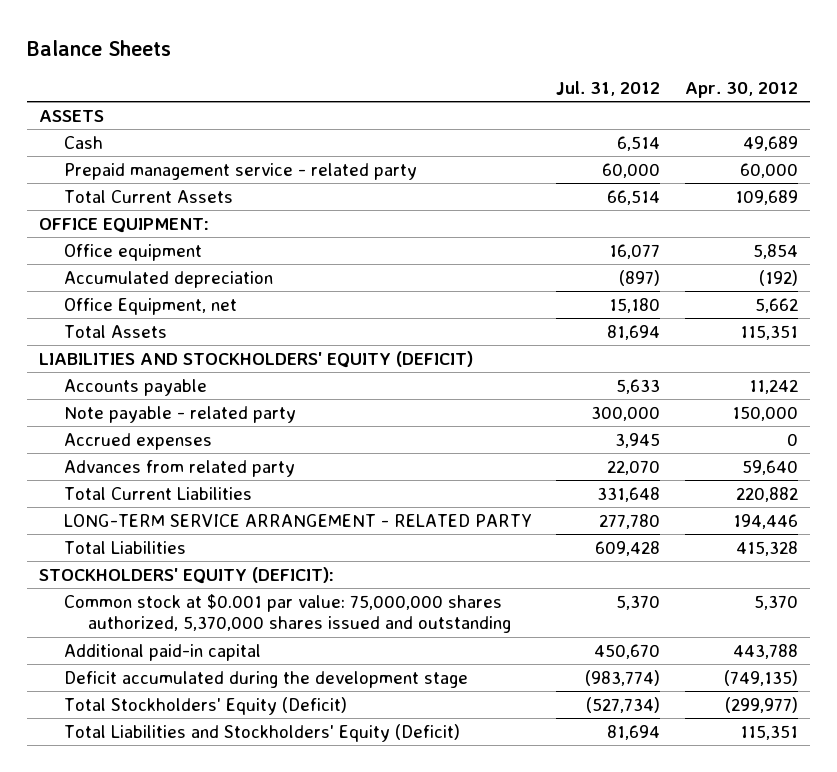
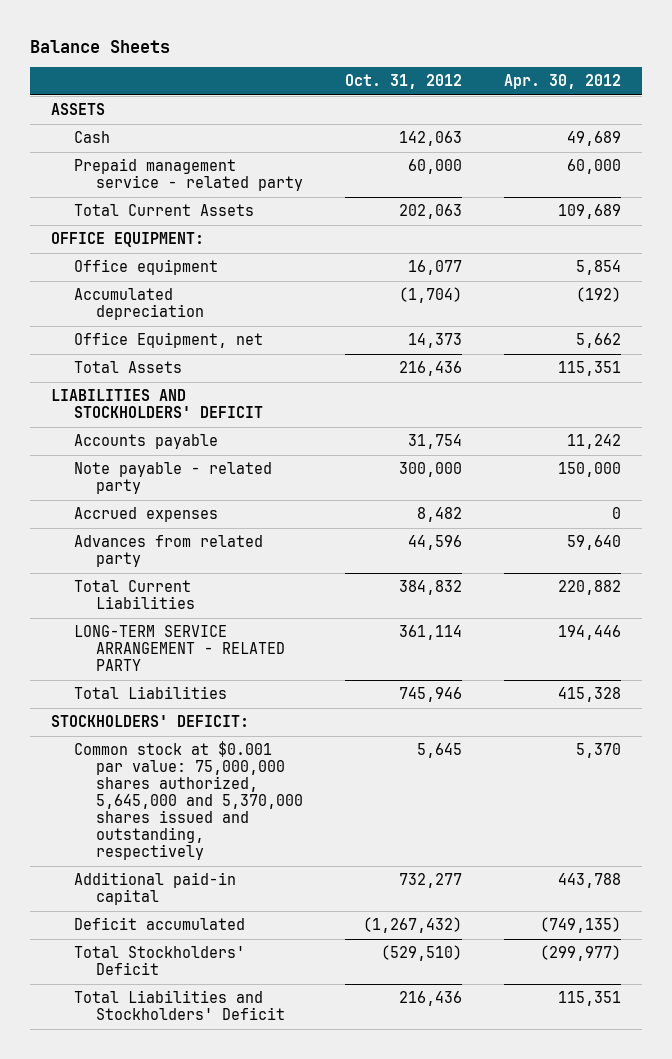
[556,80,661,96] Jul. 31, 2012 -> none
none -> [345,74,463,90] Oct. 31, 2012
[39,350,474,368] LIABILITIES AND STOCKHOLDERS' EQUITY (DEFICIT) -> [51,389,263,419] LIABILITIES AND STOCKHOLDERS' DEFICIT
[39,566,335,584] STOCKHOLDERS' EQUITY (DEFICIT): -> [51,715,250,728] STOCKHOLDERS' DEFICIT:
[63,593,512,634] Common stock at $0.001 par value: 75,000,000 shares authorized, 5,370,000 shares issued and outstanding -> [73,741,304,860] Common stock at $0.001 par value: 75,000,000 shares authorized, 5,645,000 and 5,370,000 shares issued and outstanding, respectively
[63,670,468,688] Deficit accumulated during the development stage -> [73,917,245,931] Deficit accumulated
[63,696,347,715] Total Stockholders' Equity (Deficit) -> [73,946,245,976] Total Stockholders' Deficit
[63,723,460,742] Total Liabilities and Stockholders' Equity (Deficit) -> [73,990,286,1021] Total Liabilities and Stockholders' Deficit

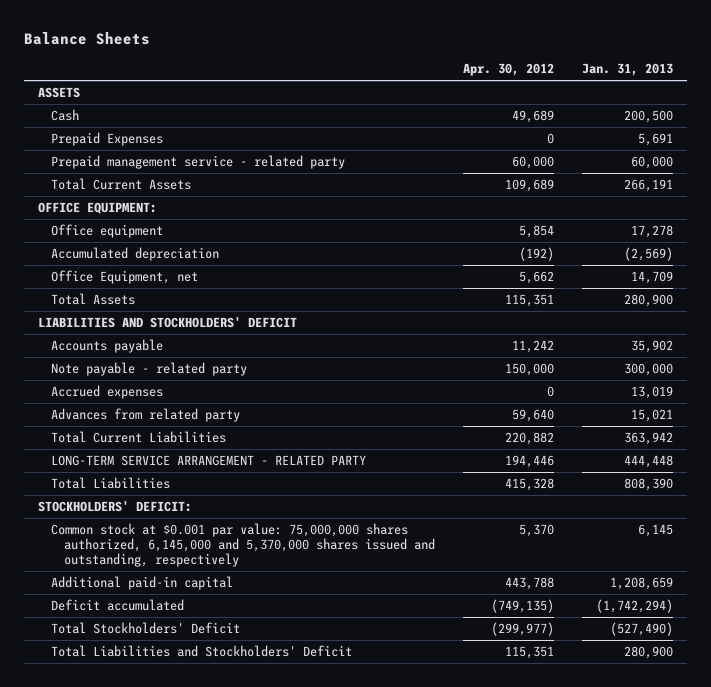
[345,74,463,90] Oct. 31, 2012 -> none
none -> [582,63,674,77] Jan. 31, 2013
none -> [50,132,163,147] Prepaid Expenses
[73,741,304,860] Common stock at $0.001 par value: 75,000,000 shares authorized, 5,645,000 and 5,370,000 shares issued and outstanding, respectively -> [50,523,435,567] Common stock at $0.001 par value: 75,000,000 shares authorized, 6,145,000 and 5,370,000 shares issued and outstanding, respectively

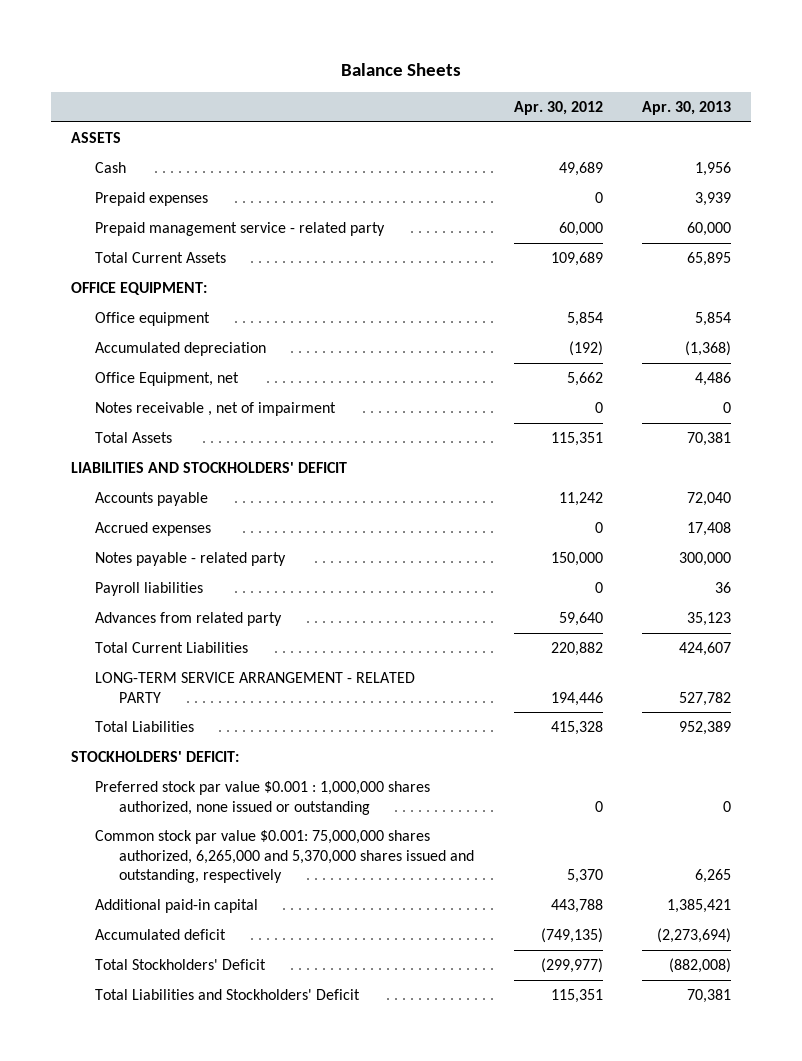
[582,63,674,77] Jan. 31, 2013 -> none
none -> [642,101,732,116] Apr. 30, 2013
[50,132,163,147] Prepaid Expenses -> [95,192,209,207] Prepaid expenses
none -> [95,402,337,417] Notes receivable , net of impairment
[50,362,247,377] Note payable - related party -> none
none -> [95,552,287,567] Notes payable - related party
none -> [95,582,204,597] Payroll liabilities
none -> [95,781,431,815] Preferred stock par value $0.001 : 1,000,000 shares authorized, none issued or outstanding
[50,523,435,567] Common stock at $0.001 par value: 75,000,000 shares authorized, 6,145,000 and 5,370,000 shares issued and outstanding, respectively -> [95,830,475,884] Common stock par value $0.001: 75,000,000 shares authorized, 6,265,000 and 5,370,000 shares issued and outstanding, respectively
[50,599,184,612] Deficit accumulated -> [95,929,227,941] Accumulated deficit

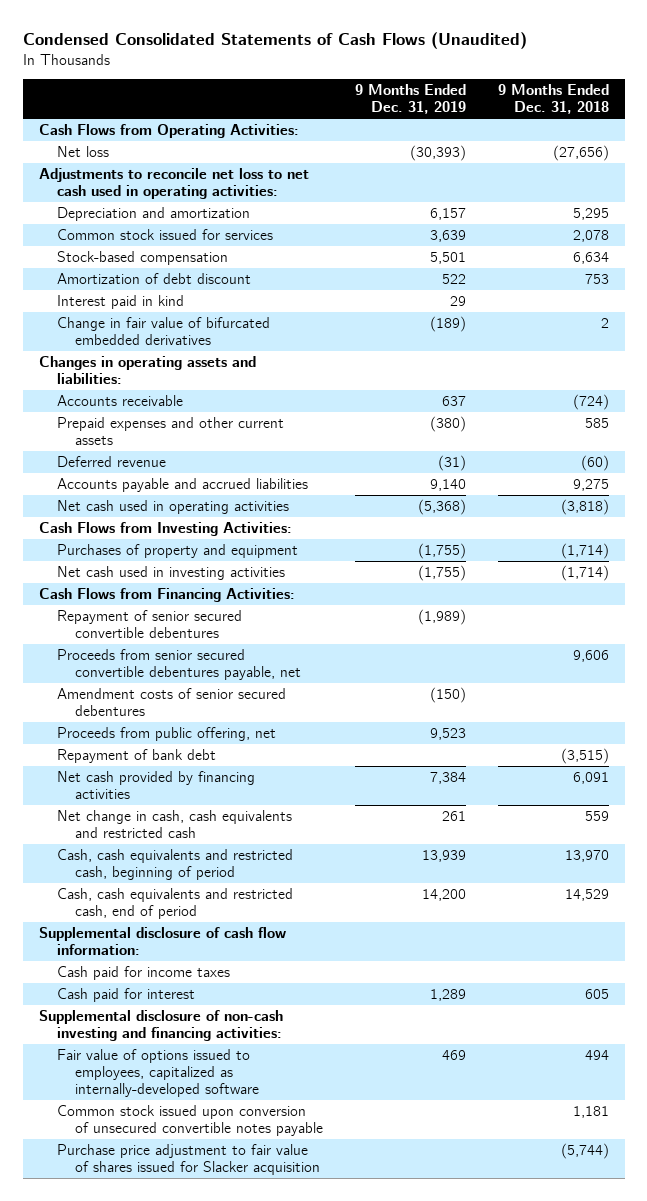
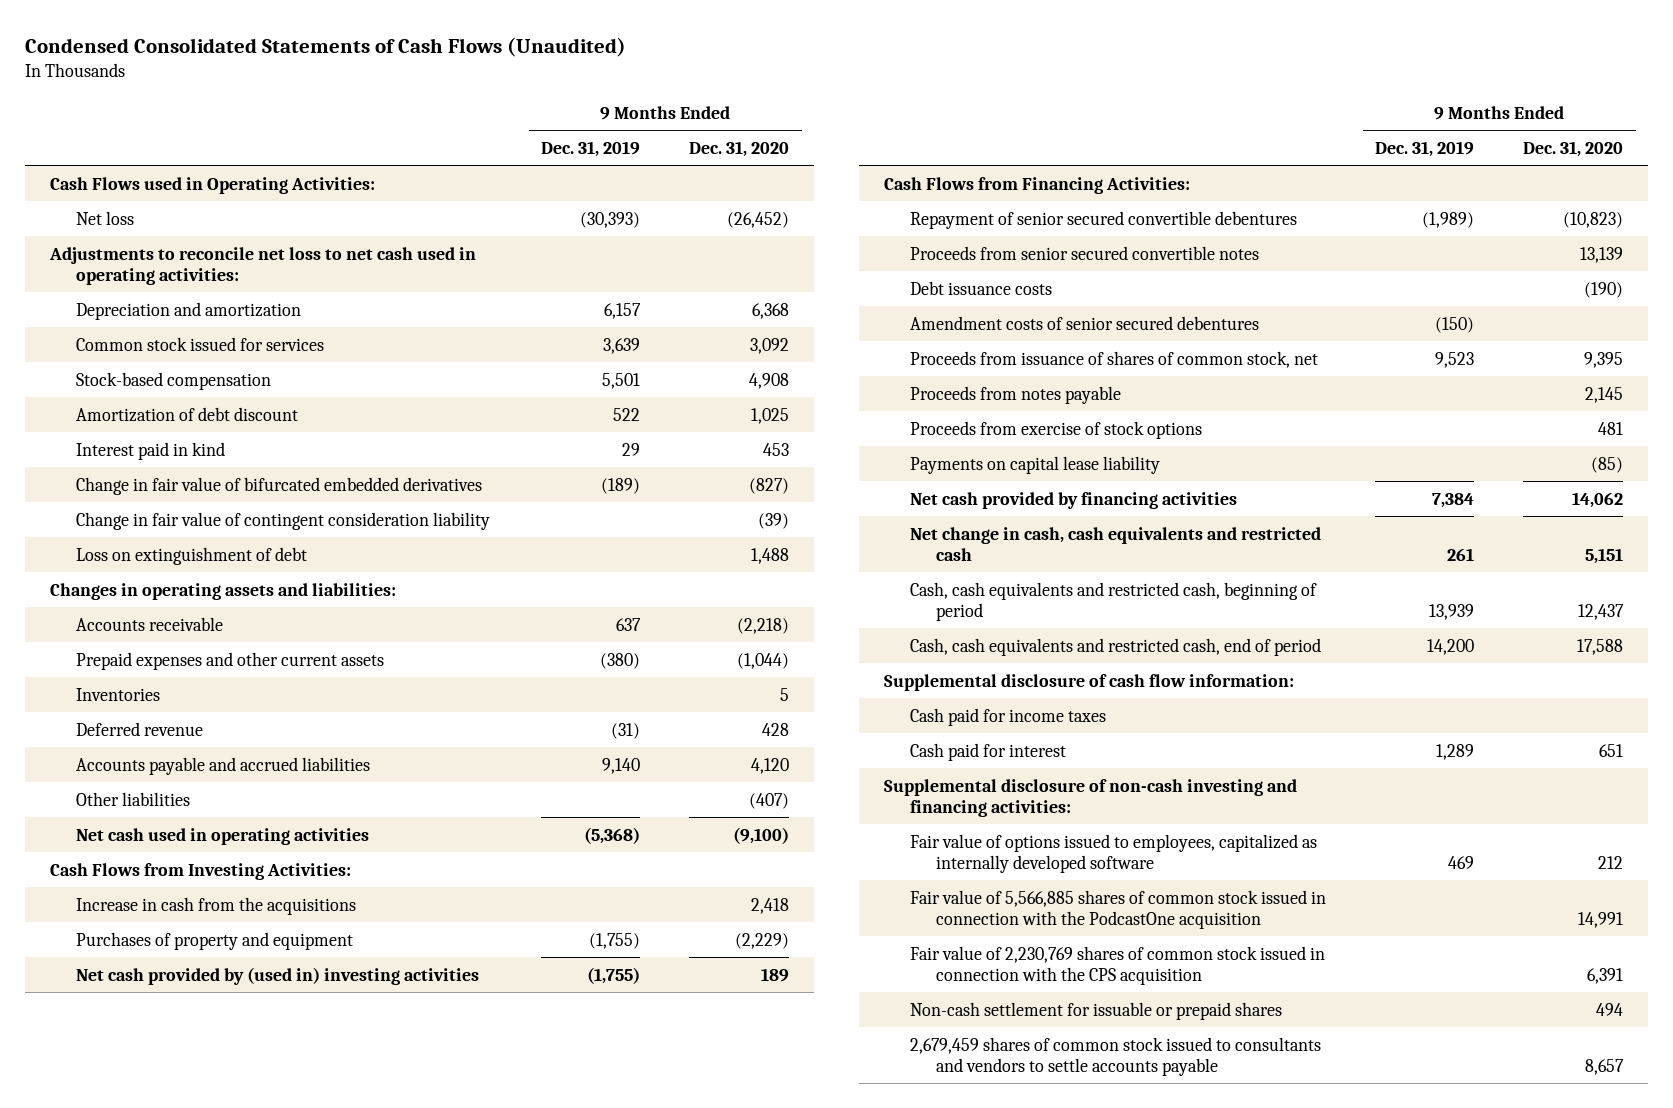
[497,84,609,115] 9 Months Ended Dec. 31, 2018 -> none
none -> [689,141,790,158] Dec. 31, 2020
[38,124,299,139] Cash Flows from Operating Activities: -> [49,176,375,194] Cash Flows used in Operating Activities:
none -> [75,511,490,530] Change in fair value of contingent consideration liability
none -> [75,546,307,565] Loss on extinguishment of debt
none -> [75,687,160,701] Inventories
none -> [75,791,190,806] Other liabilities
none -> [75,896,356,915] Increase in cash from the acquisitions
[56,566,285,581] Net cash used in investing activities -> [75,966,479,985] Net cash provided by (used in) investing activities
[56,649,301,680] Proceeds from senior secured convertible debentures payable, net -> [909,245,1259,260] Proceeds from senior secured convertible notes
none -> [909,280,1052,295] Debt issuance costs
[56,749,216,764] Repayment of bank debt -> none
[56,727,276,742] Proceeds from public offering, net -> [909,350,1318,368] Proceeds from issuance of shares of common stock, net
none -> [909,385,1121,404] Proceeds from notes payable
none -> [909,420,1202,439] Proceeds from exercise of stock options
none -> [909,455,1160,474] Payments on capital lease liability
[56,1105,323,1136] Common stock issued upon conversion of unsecured convertible notes payable -> none
[56,1144,320,1175] Purchase price adjustment to fair value of shares issued for Slacker acquisition -> none
[56,1049,259,1097] Fair value of options issued to employees, capitalized as internally-developed software -> [909,833,1317,874] Fair value of options issued to employees, capitalized as internally developed software
none -> [909,889,1326,930] Fair value of 5,566,885 shares of common stock issued in connection with the PodcastOne acquisition
none -> [909,945,1325,986] Fair value of 2,230,769 shares of common stock issued in connection with the CPS acquisition
none -> [909,1001,1282,1020] Non-cash settlement for issuable or prepaid shares
none -> [909,1036,1321,1077] 2,679,459 shares of common stock issued to consultants and vendors to settle accounts payable

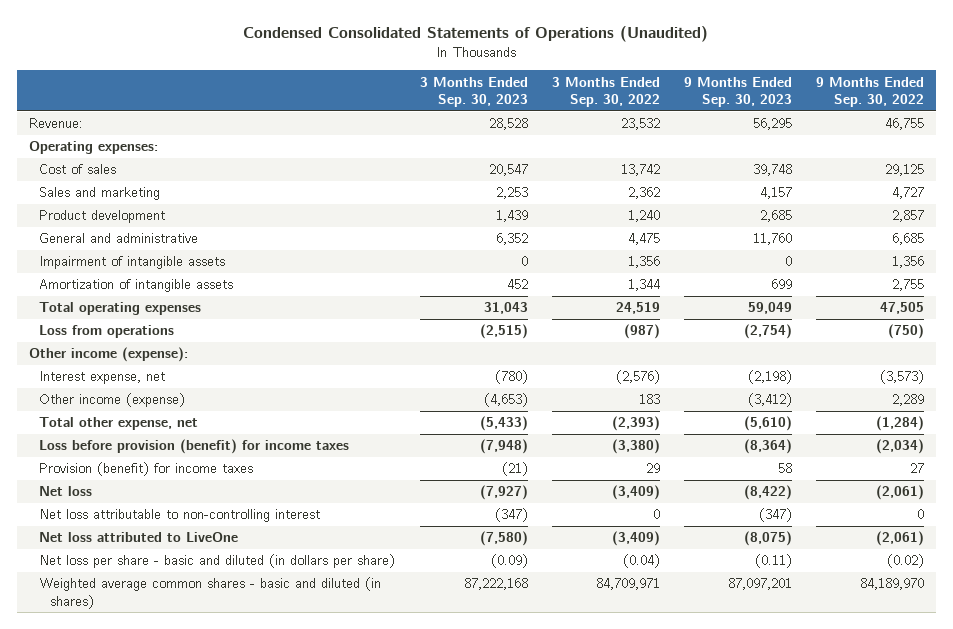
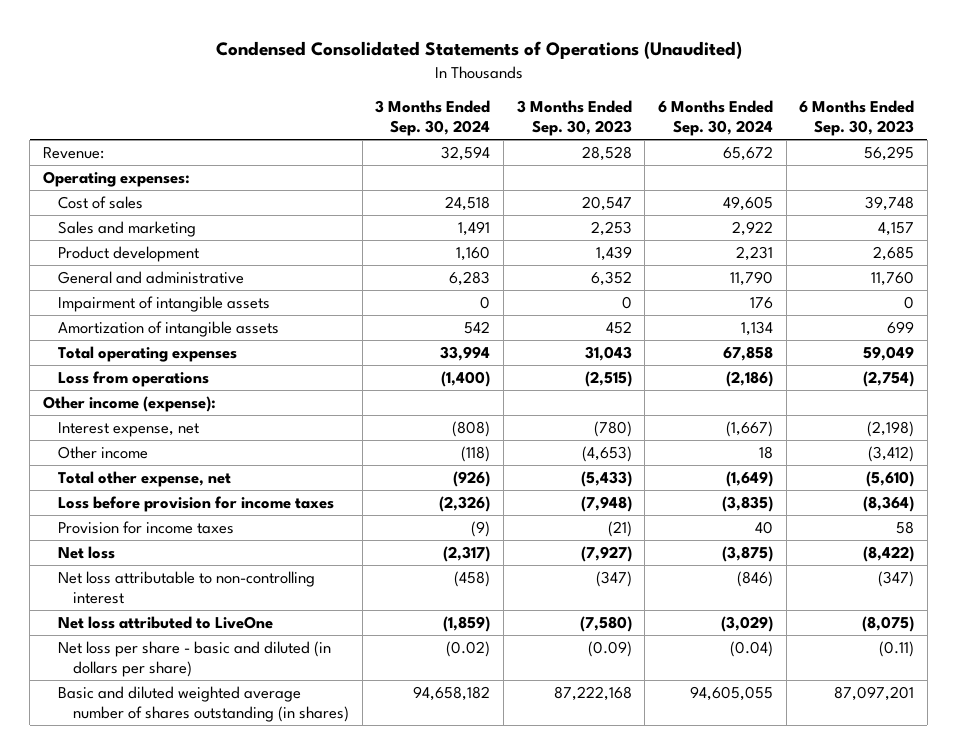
[551,76,660,108] 3 Months Ended Sep. 30, 2022 -> none
[683,76,792,108] 9 Months Ended Sep. 30, 2023 -> none
[815,76,924,108] 9 Months Ended Sep. 30, 2022 -> none
none -> [375,100,491,137] 3 Months Ended Sep. 30, 2024
none -> [657,100,773,137] 6 Months Ended Sep. 30, 2024
none -> [799,100,915,137] 6 Months Ended Sep. 30, 2023
[39,393,186,408] Other income (expense) -> [57,445,148,459] Other income
[39,439,350,455] Loss before provision (benefit) for income taxes -> [57,495,334,512] Loss before provision for income taxes
[39,462,254,477] Provision (benefit) for income taxes -> [57,520,234,534] Provision for income taxes
[39,577,382,609] Weighted average common shares - basic and diluted (in shares) -> [57,685,350,723] Basic and diluted weighted average number of shares outstanding (in shares)

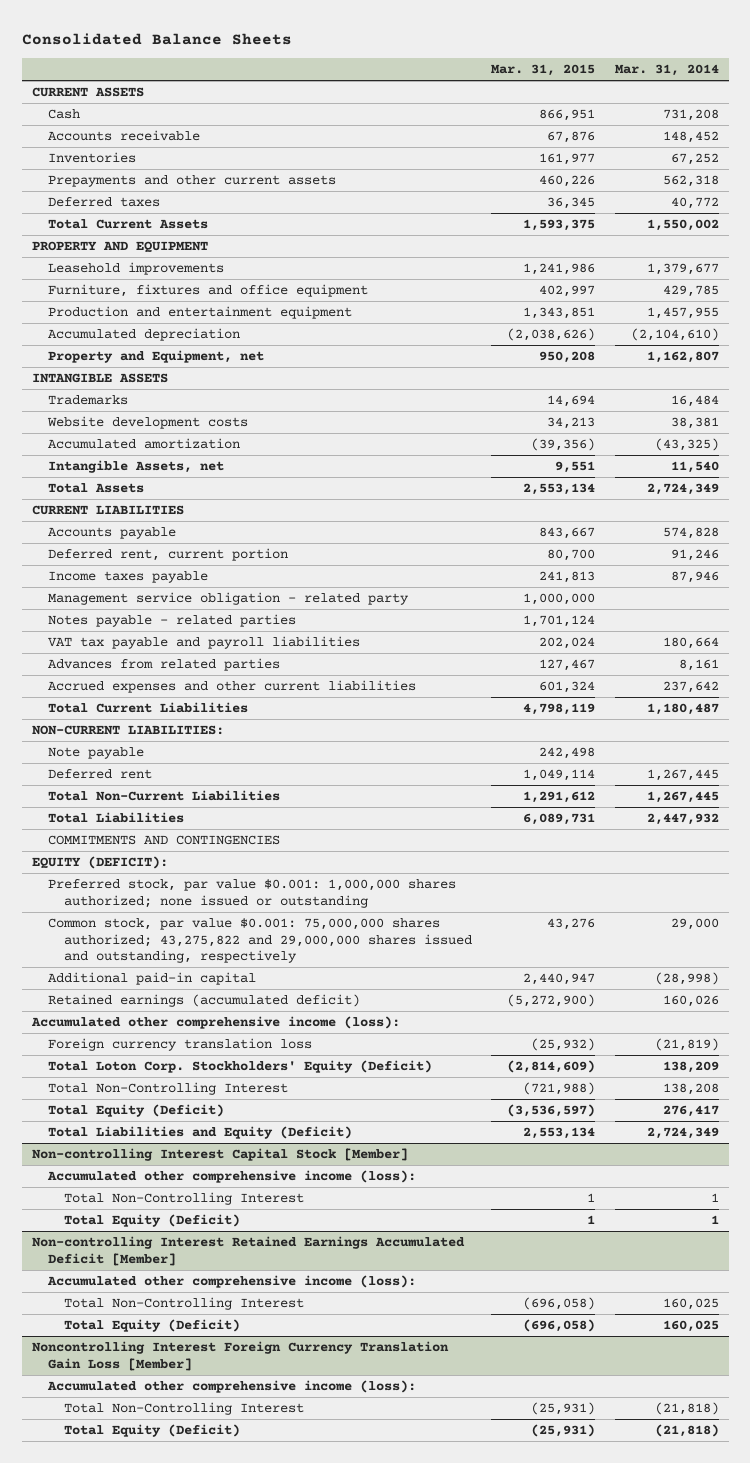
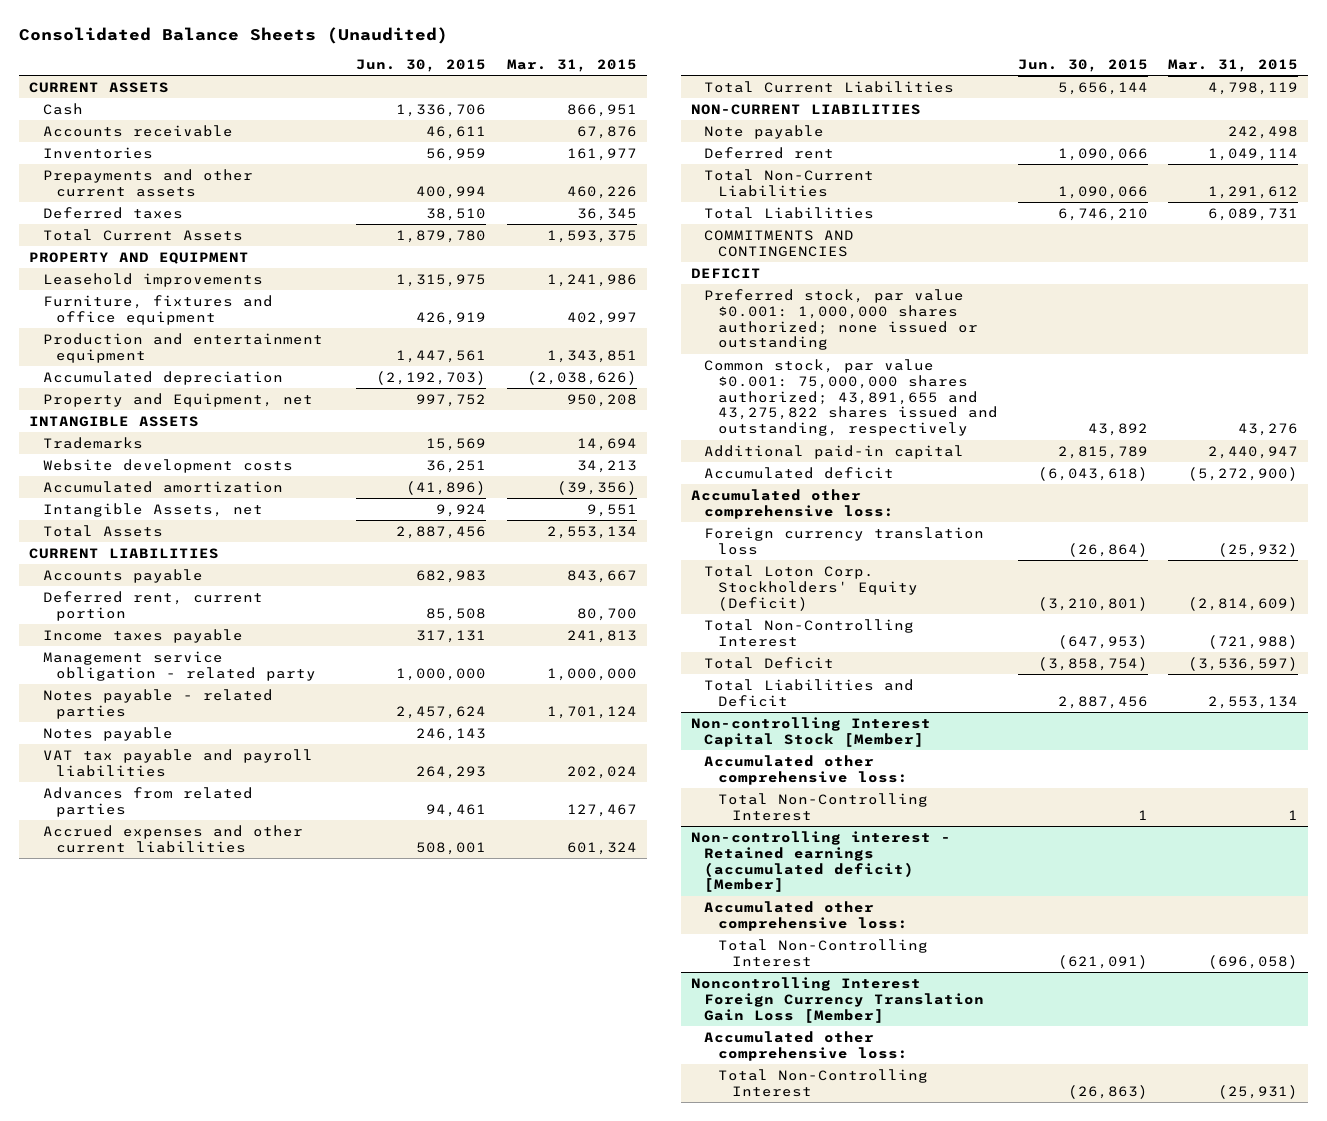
[21,32,292,45] Consolidated Balance Sheets -> [18,26,448,44] Consolidated Balance Sheets (Unaudited)
[614,64,719,77] Mar. 31, 2014 -> none
none -> [356,59,487,73] Jun. 30, 2015
none -> [42,726,173,741] Notes payable
[31,725,224,736] NON-CURRENT LIABILITIES: -> [690,103,921,115] NON-CURRENT LIABILITIES
[31,856,168,870] EQUITY (DEFICIT): -> [690,267,761,279] DEFICIT
[47,918,472,964] Common stock, par value $0.001: 75,000,000 shares authorized; 43,275,822 and 29,000,000 shares issued and outstanding, respectively -> [704,358,999,437] Common stock, par value $0.001: 75,000,000 shares authorized; 43,891,655 and 43,275,822 shares issued and outstanding, respectively
[47,994,360,1008] Retained earnings (accumulated deficit) -> [704,466,895,479] Accumulated deficit
[30,1016,400,1030] Accumulated other comprehensive income (loss): -> [690,488,895,519] Accumulated other comprehensive loss:
[47,1104,224,1118] Total Equity (Deficit) -> [704,656,835,669] Total Deficit
[47,1126,352,1140] Total Liabilities and Equity (Deficit) -> [704,678,915,707] Total Liabilities and Deficit
[46,1170,416,1184] Accumulated other comprehensive income (loss): -> [704,754,909,785] Accumulated other comprehensive loss:
[63,1214,240,1228] Total Equity (Deficit) -> none
[31,1236,465,1266] Non-controlling Interest Retained Earnings Accumulated Deficit [Member] -> [690,830,951,893] Non-controlling interest - Retained earnings (accumulated deficit) [Member]
[46,1275,416,1289] Accumulated other comprehensive income (loss): -> [704,900,909,931] Accumulated other comprehensive loss:
[63,1319,240,1333] Total Equity (Deficit) -> none
[46,1380,416,1394] Accumulated other comprehensive income (loss): -> [704,1030,909,1061] Accumulated other comprehensive loss:
[63,1424,240,1438] Total Equity (Deficit) -> none

